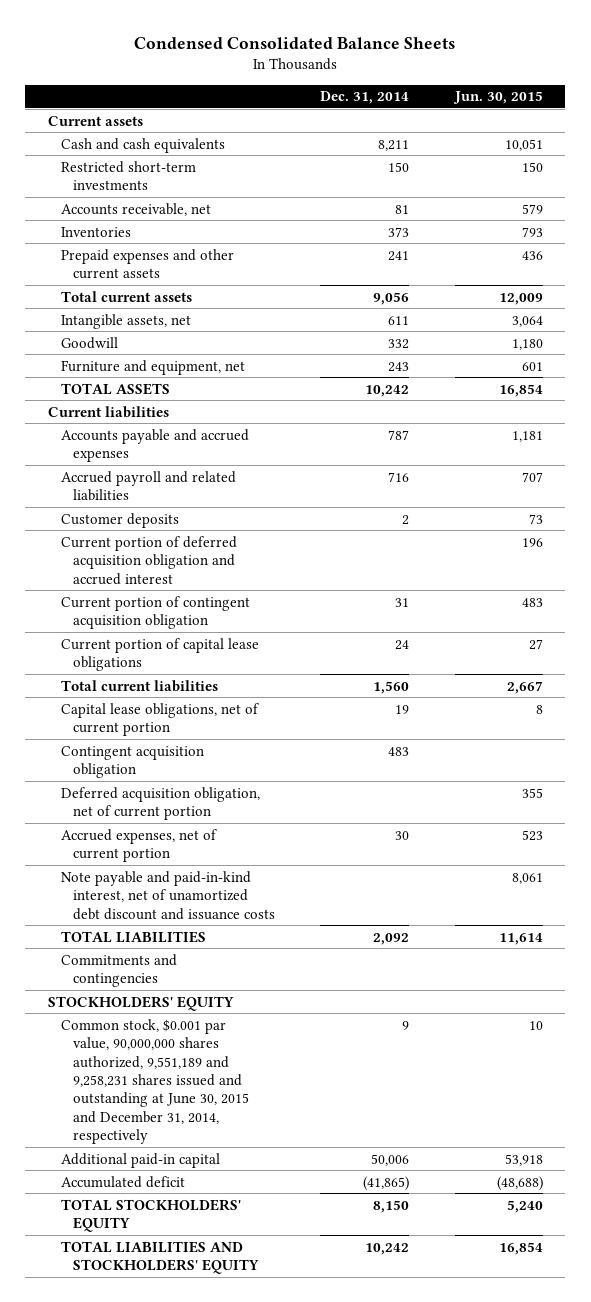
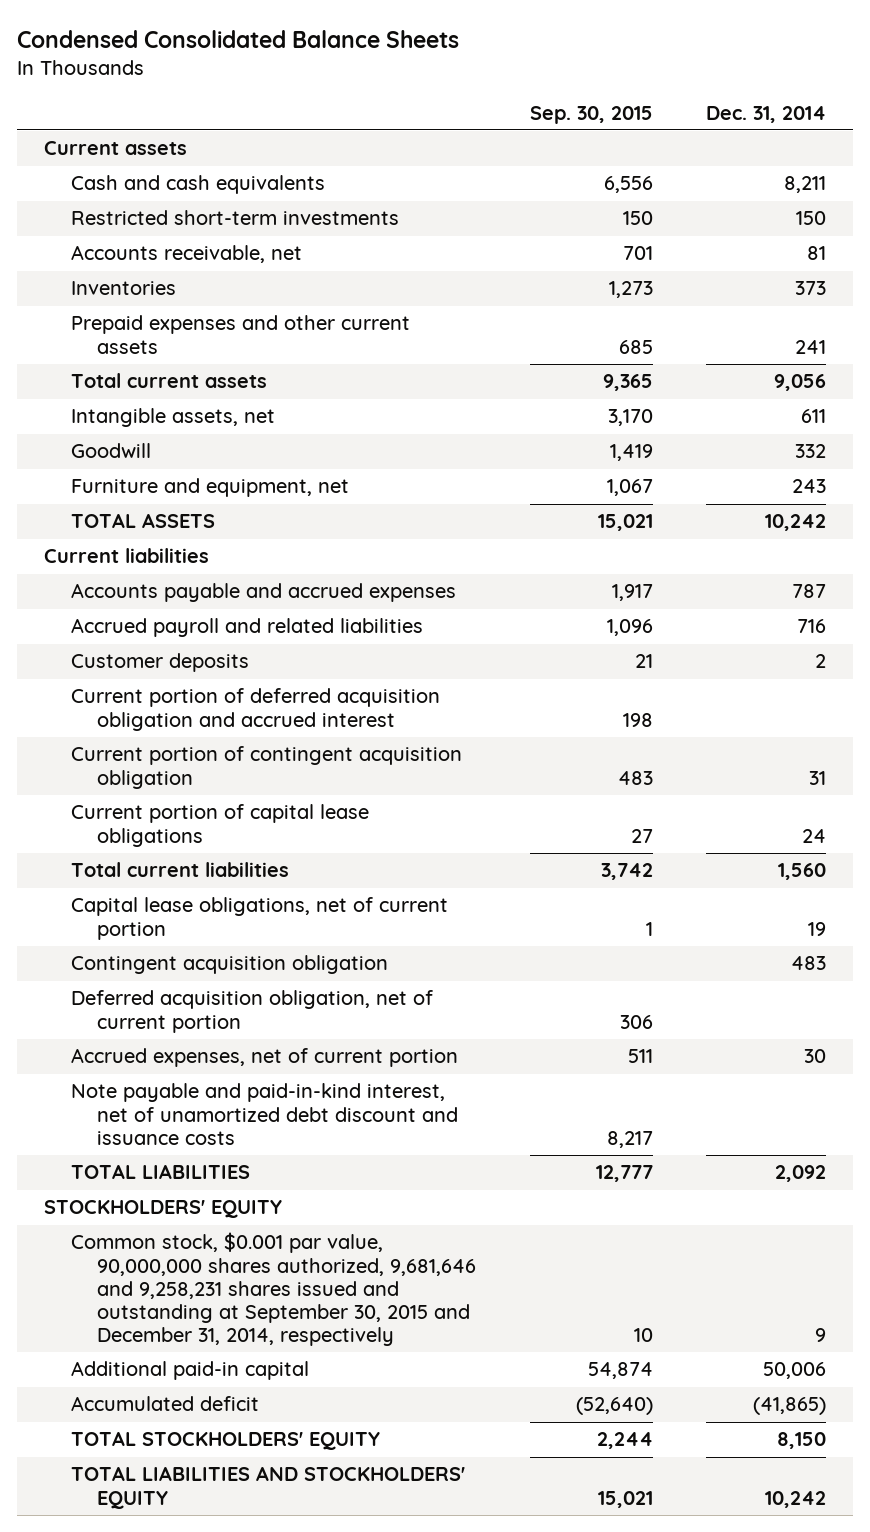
[452,91,543,105] Jun. 30, 2015 -> none
none -> [529,105,653,124] Sep. 30, 2015
[60,953,177,988] Commitments and contingencies -> none
[60,1018,250,1145] Common stock, $0.001 par value, 90,000,000 shares authorized, 9,551,189 and 9,258,231 shares issued and outstanding at June 30, 2015 and December 31, 2014, respectively -> [70,1232,477,1347] Common stock, $0.001 par value, 90,000,000 shares authorized, 9,681,646 and 9,258,231 shares issued and outstanding at September 30, 2015 and December 31, 2014, respectively

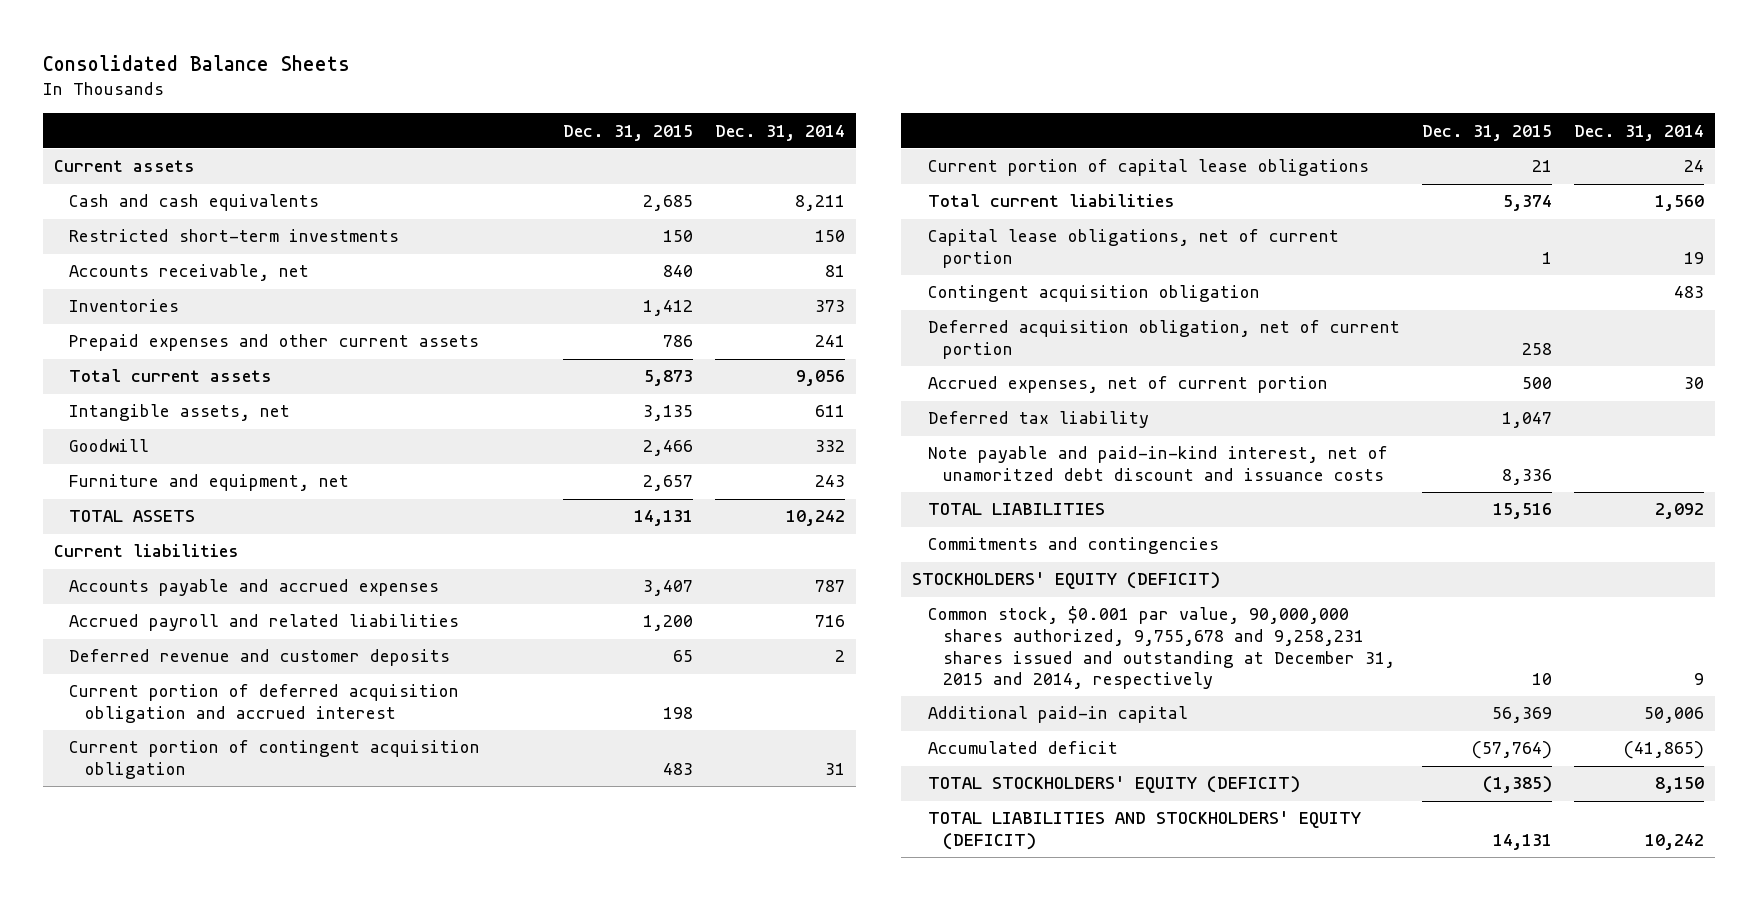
[17,30,460,49] Condensed Consolidated Balance Sheets -> [43,54,351,71] Consolidated Balance Sheets
[529,105,653,124] Sep. 30, 2015 -> none
none -> [563,124,694,141] Dec. 31, 2015
[70,653,249,673] Customer deposits -> [69,649,451,667] Deferred revenue and customer deposits
none -> [927,411,1149,429] Deferred tax liability
[70,1083,459,1145] Note payable and paid-in-kind interest, net of unamortized debt discount and issuance costs -> [927,446,1388,482] Note payable and paid-in-kind interest, net of unamoritzed debt discount and issuance costs
none -> [927,537,1219,555] Commitments and contingencies
[44,1200,283,1219] STOCKHOLDERS' EQUITY -> [912,572,1221,590] STOCKHOLDERS' EQUITY (DEFICIT)
[70,1232,477,1347] Common stock, $0.001 par value, 90,000,000 shares authorized, 9,681,646 and 9,258,231 shares issued and outstanding at September 30, 2015 and December 31, 2014, respectively -> [927,606,1395,690] Common stock, $0.001 par value, 90,000,000 shares authorized, 9,755,678 and 9,258,231 shares issued and outstanding at December 31, 2015 and 2014, respectively
[70,1431,380,1451] TOTAL STOCKHOLDERS' EQUITY -> [927,776,1300,794] TOTAL STOCKHOLDERS' EQUITY (DEFICIT)
[70,1466,465,1509] TOTAL LIABILITIES AND STOCKHOLDERS' EQUITY -> [927,811,1361,851] TOTAL LIABILITIES AND STOCKHOLDERS' EQUITY (DEFICIT)

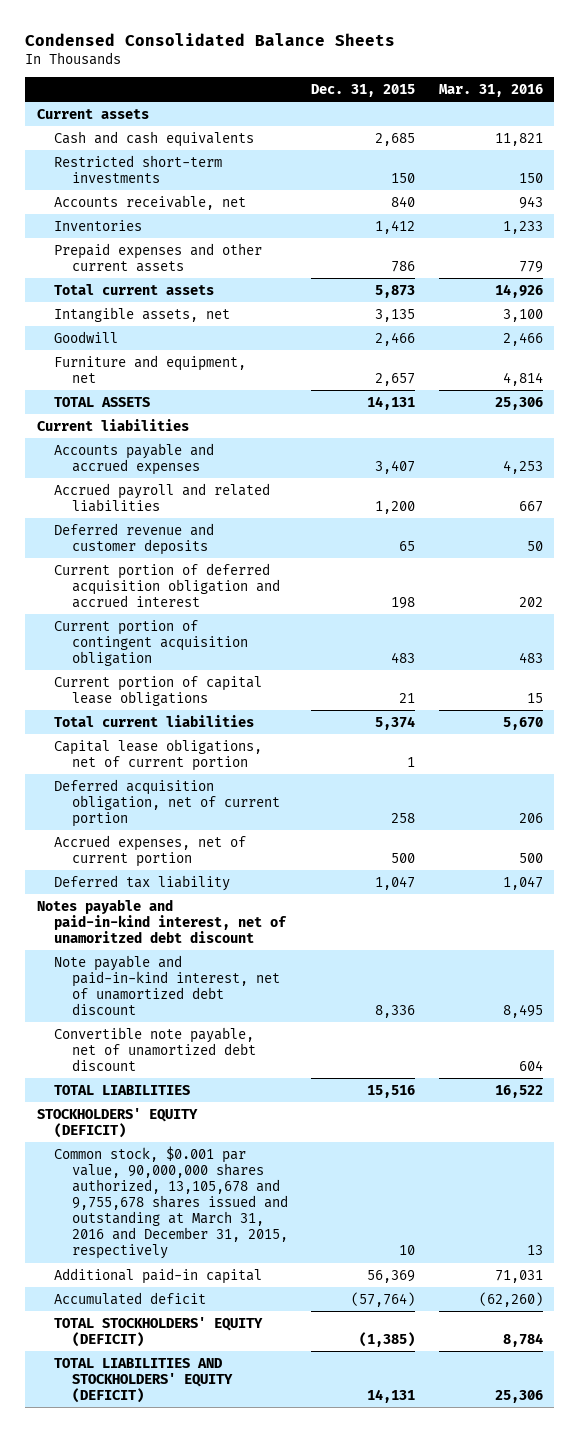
[43,54,351,71] Consolidated Balance Sheets -> [24,32,395,46] Condensed Consolidated Balance Sheets
[715,124,846,141] Dec. 31, 2014 -> none
none -> [438,84,543,98] Mar. 31, 2016
[927,285,1260,303] Contingent acquisition obligation -> none
none -> [36,898,288,943] Notes payable and paid-in-kind interest, net of unamoritzed debt discount
[927,446,1388,482] Note payable and paid-in-kind interest, net of unamoritzed debt discount and issuance costs -> [54,954,280,1015] Note payable and paid-in-kind interest, net of unamortized debt discount
none -> [54,1026,256,1071] Convertible note payable, net of unamortized debt discount
[927,537,1219,555] Commitments and contingencies -> none
[927,606,1395,690] Common stock, $0.001 par value, 90,000,000 shares authorized, 9,755,678 and 9,258,231 shares issued and outstanding at December 31, 2015 and 2014, respectively -> [54,1145,288,1260] Common stock, $0.001 par value, 90,000,000 shares authorized, 13,105,678 and 9,755,678 shares issued and outstanding at March 31, 2016 and December 31, 2015, respectively

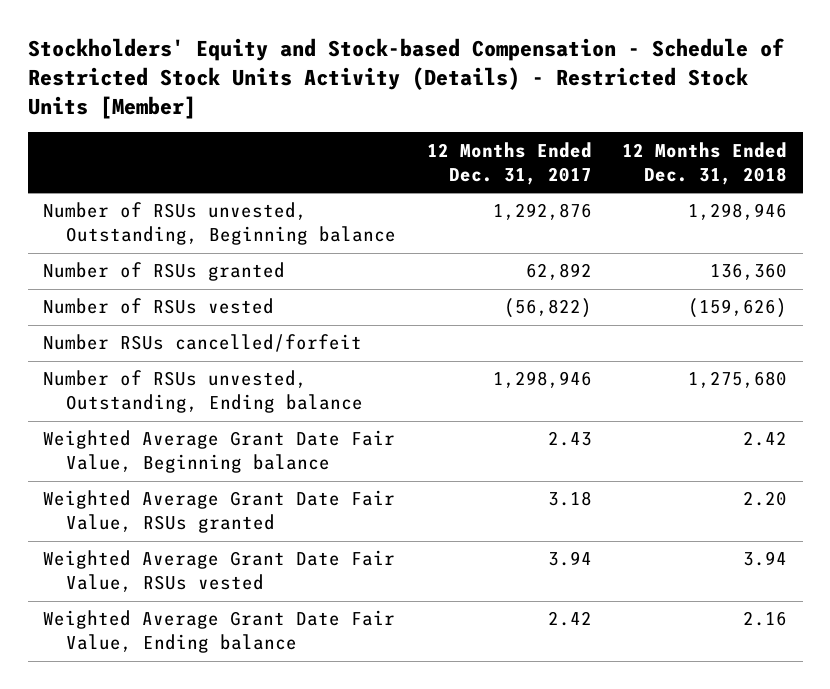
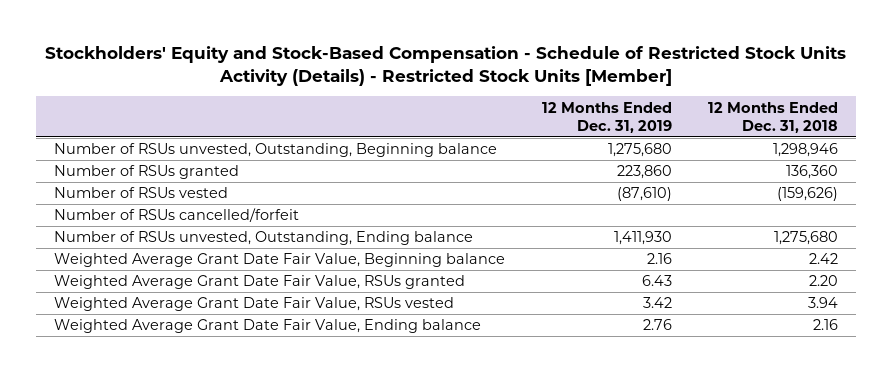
[27,38,784,119] Stockholders' Equity and Stock-based Compensation - Schedule of Restricted Stock Units Activity (Details) - Restricted Stock Units [Member] -> [45,46,847,86] Stockholders' Equity and Stock-Based Compensation - Schedule of Restricted Stock Units Activity (Details) - Restricted Stock Units [Member]
[426,141,592,185] 12 Months Ended Dec. 31, 2017 -> none
none -> [541,101,672,133] 12 Months Ended Dec. 31, 2019
[43,334,363,353] Number RSUs cancelled/forfeit -> [54,208,300,223] Number of RSUs cancelled/forfeit

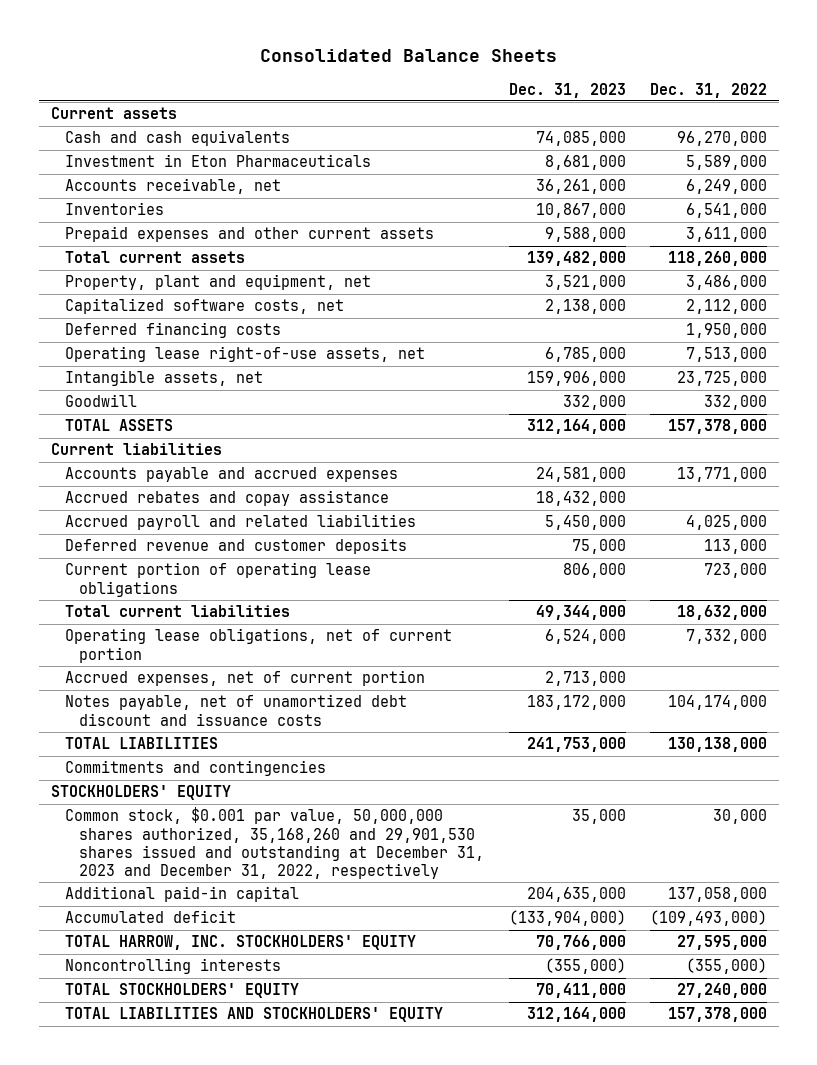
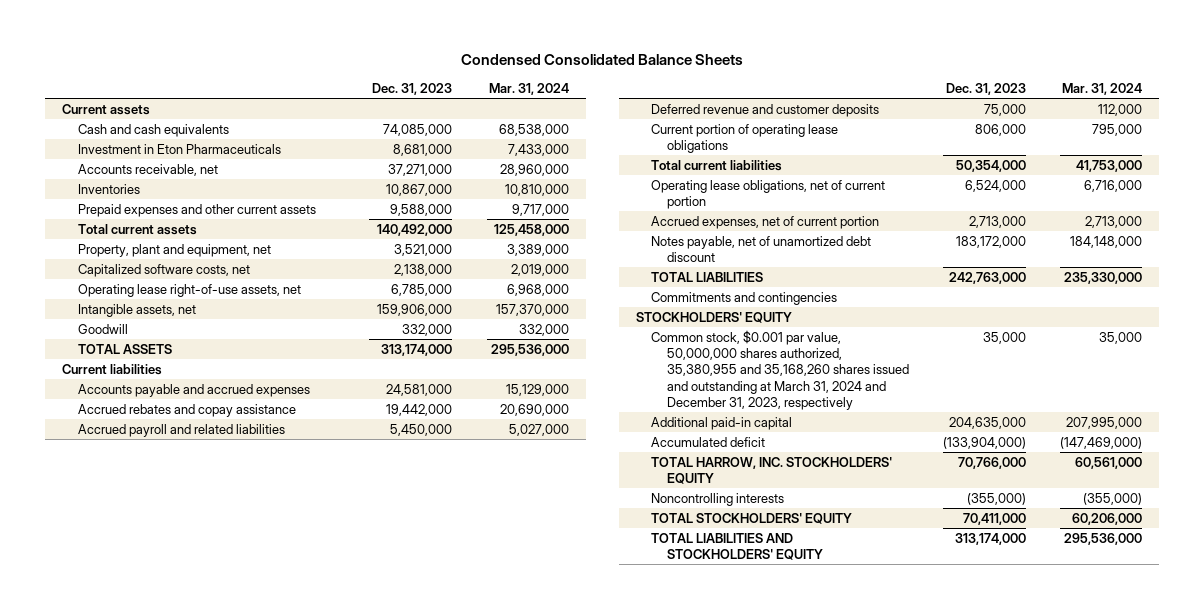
[259,49,557,63] Consolidated Balance Sheets -> [461,54,744,66] Condensed Consolidated Balance Sheets
[649,82,767,98] Dec. 31, 2022 -> none
none -> [488,83,569,96] Mar. 31, 2024
[535,179,626,195] 36,261,000 -> [388,163,453,176] 37,271,000
[526,251,626,267] 139,482,000 -> [377,223,453,236] 140,492,000
[65,322,282,339] Deferred financing costs -> none
[526,419,626,435] 312,164,000 -> [381,343,453,356] 313,174,000
[535,491,626,507] 18,432,000 -> [386,403,453,416] 19,442,000
[535,605,626,621] 49,344,000 -> [955,159,1026,172] 50,354,000
[65,694,408,726] Notes payable, net of unamortized debt discount and issuance costs -> [651,235,872,263] Notes payable, net of unamortized debt discount
[526,737,626,753] 241,753,000 -> [948,271,1026,284] 242,763,000
[65,807,485,879] Common stock, $0.001 par value, 50,000,000 shares authorized, 35,168,260 and 29,901,530 shares issued and outstanding at December 31, 2023 and December 31, 2022, respectively -> [651,329,909,411] Common stock, $0.001 par value, 50,000,000 shares authorized, 35,380,955 and 35,168,260 shares issued and outstanding at March 31, 2024 and December 31, 2023, respectively
[526,1007,626,1023] 312,164,000 -> [954,532,1026,545] 313,174,000

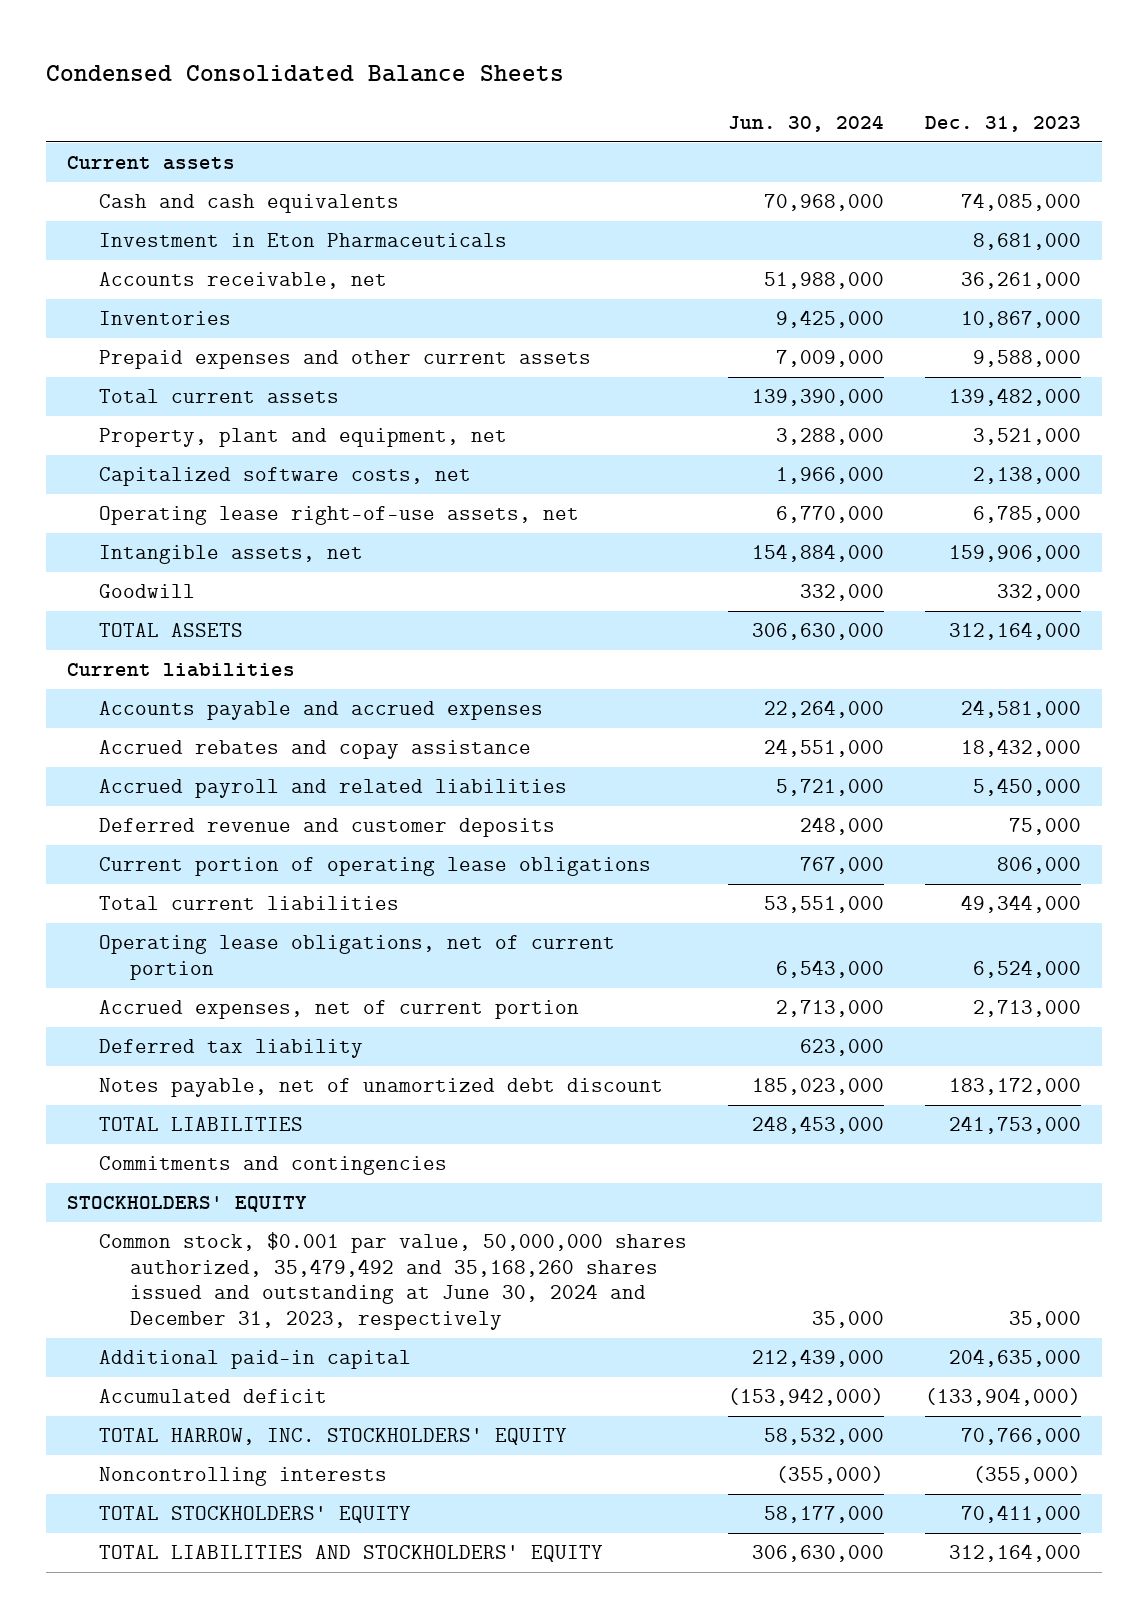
[488,83,569,96] Mar. 31, 2024 -> none
none -> [727,114,884,132] Jun. 30, 2024
[388,163,453,176] 37,271,000 -> [961,272,1082,290] 36,261,000
[377,223,453,236] 140,492,000 -> [949,388,1082,407] 139,482,000
[381,343,453,356] 313,174,000 -> [949,622,1082,641] 312,164,000
[386,403,453,416] 19,442,000 -> [961,739,1082,758] 18,432,000
[955,159,1026,172] 50,354,000 -> [961,895,1082,914] 49,344,000
none -> [98,1039,363,1059] Deferred tax liability
[948,271,1026,284] 242,763,000 -> [949,1116,1082,1135] 241,753,000
[651,329,909,411] Common stock, $0.001 par value, 50,000,000 shares authorized, 35,380,955 and 35,168,260 shares issued and outstanding at March 31, 2024 and December 31, 2023, respectively -> [98,1232,687,1330] Common stock, $0.001 par value, 50,000,000 shares authorized, 35,479,492 and 35,168,260 shares issued and outstanding at June 30, 2024 and December 31, 2023, respectively
[954,532,1026,545] 313,174,000 -> [949,1544,1082,1563] 312,164,000

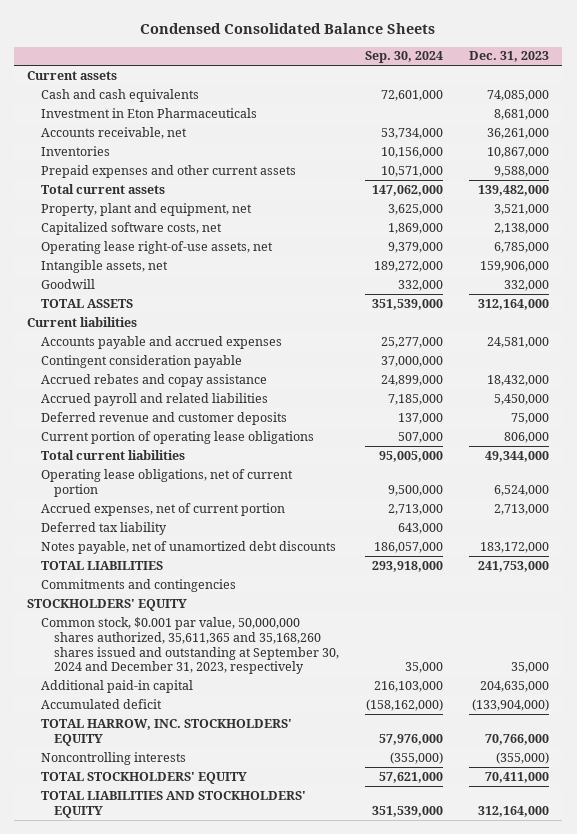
[727,114,884,132] Jun. 30, 2024 -> none
none -> [365,51,444,64] Sep. 30, 2024
none -> [40,354,242,368] Contingent consideration payable
[98,1078,663,1098] Notes payable, net of unamortized debt discount -> [40,540,336,554] Notes payable, net of unamortized debt discounts
[98,1232,687,1330] Common stock, $0.001 par value, 50,000,000 shares authorized, 35,479,492 and 35,168,260 shares issued and outstanding at June 30, 2024 and December 31, 2023, respectively -> [40,616,340,675] Common stock, $0.001 par value, 50,000,000 shares authorized, 35,611,365 and 35,168,260 shares issued and outstanding at September 30, 2024 and December 31, 2023, respectively

